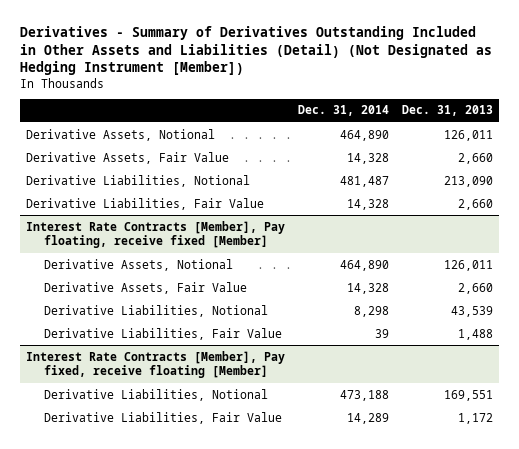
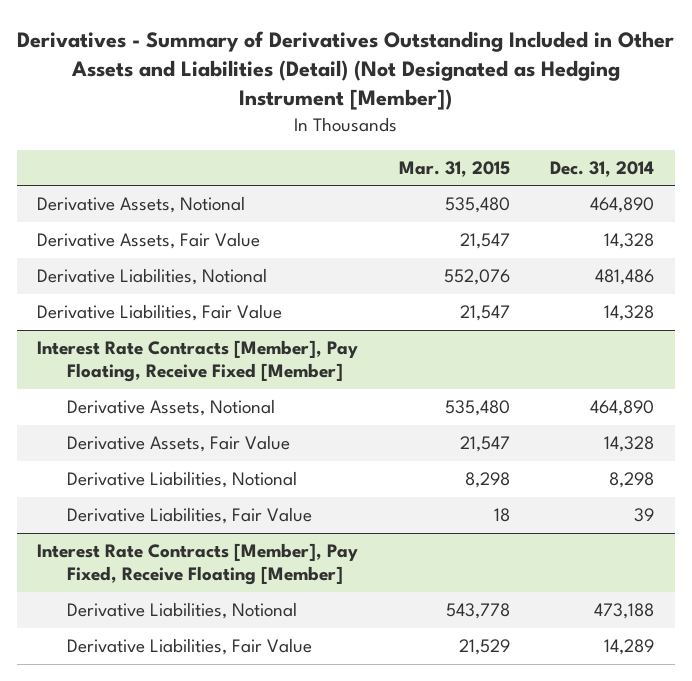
[401,105,493,117] Dec. 31, 2013 -> none
none -> [398,160,510,177] Mar. 31, 2015
[340,175,390,187] 481,487 -> [595,269,655,286] 481,486
[26,220,286,249] Interest Rate Contracts [Member], Pay floating, receive fixed [Member] -> [37,340,359,383] Interest Rate Contracts [Member], Pay Floating, Receive Fixed [Member]
[26,350,286,379] Interest Rate Contracts [Member], Pay fixed, receive floating [Member] -> [37,543,359,586] Interest Rate Contracts [Member], Pay Fixed, Receive Floating [Member]

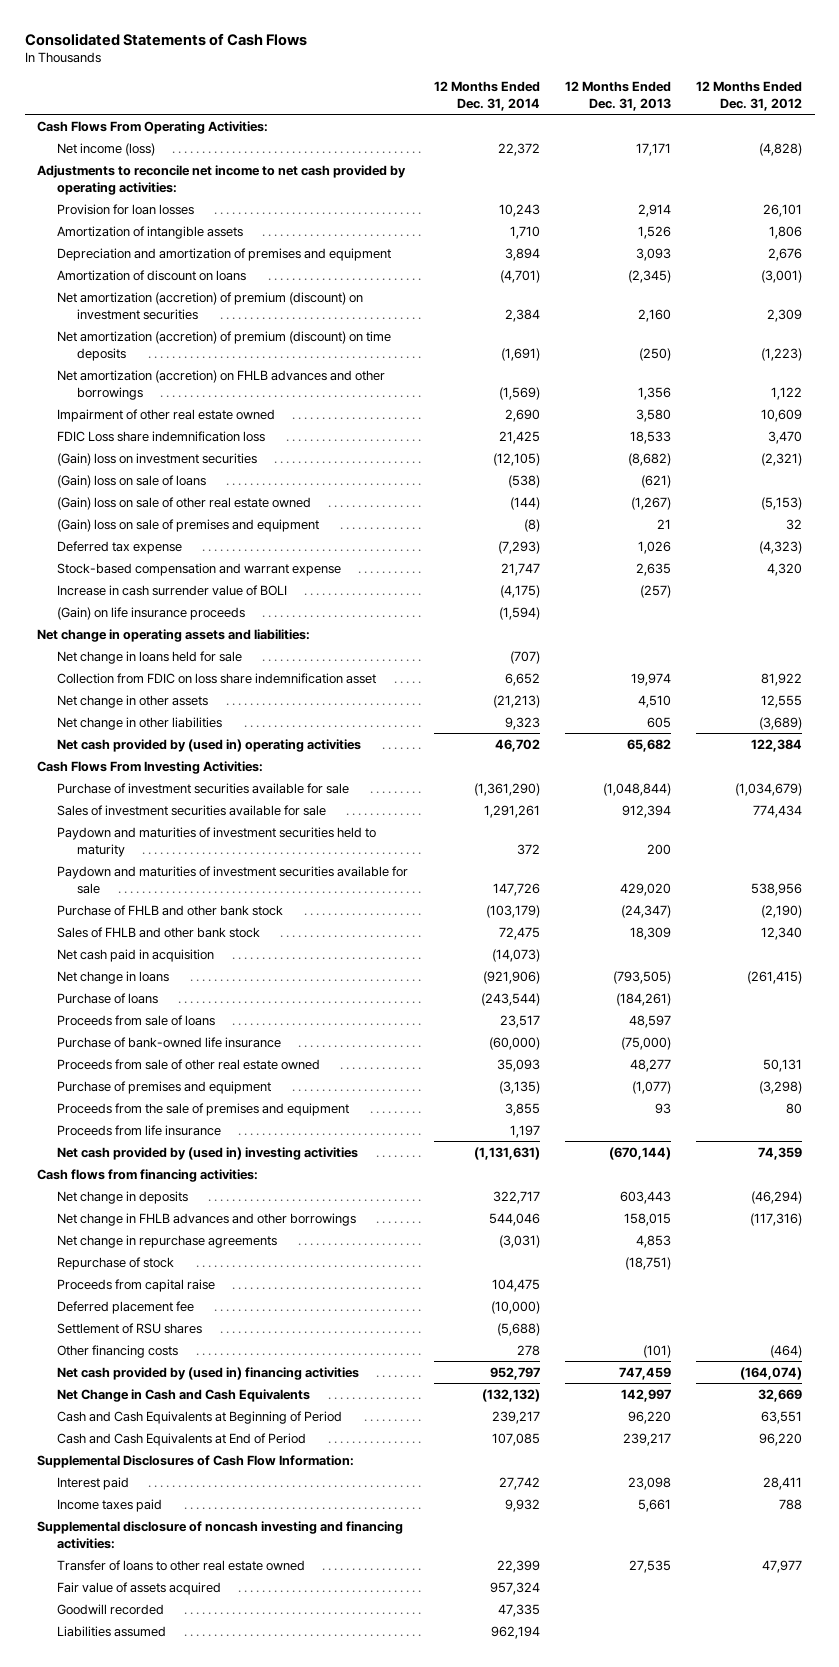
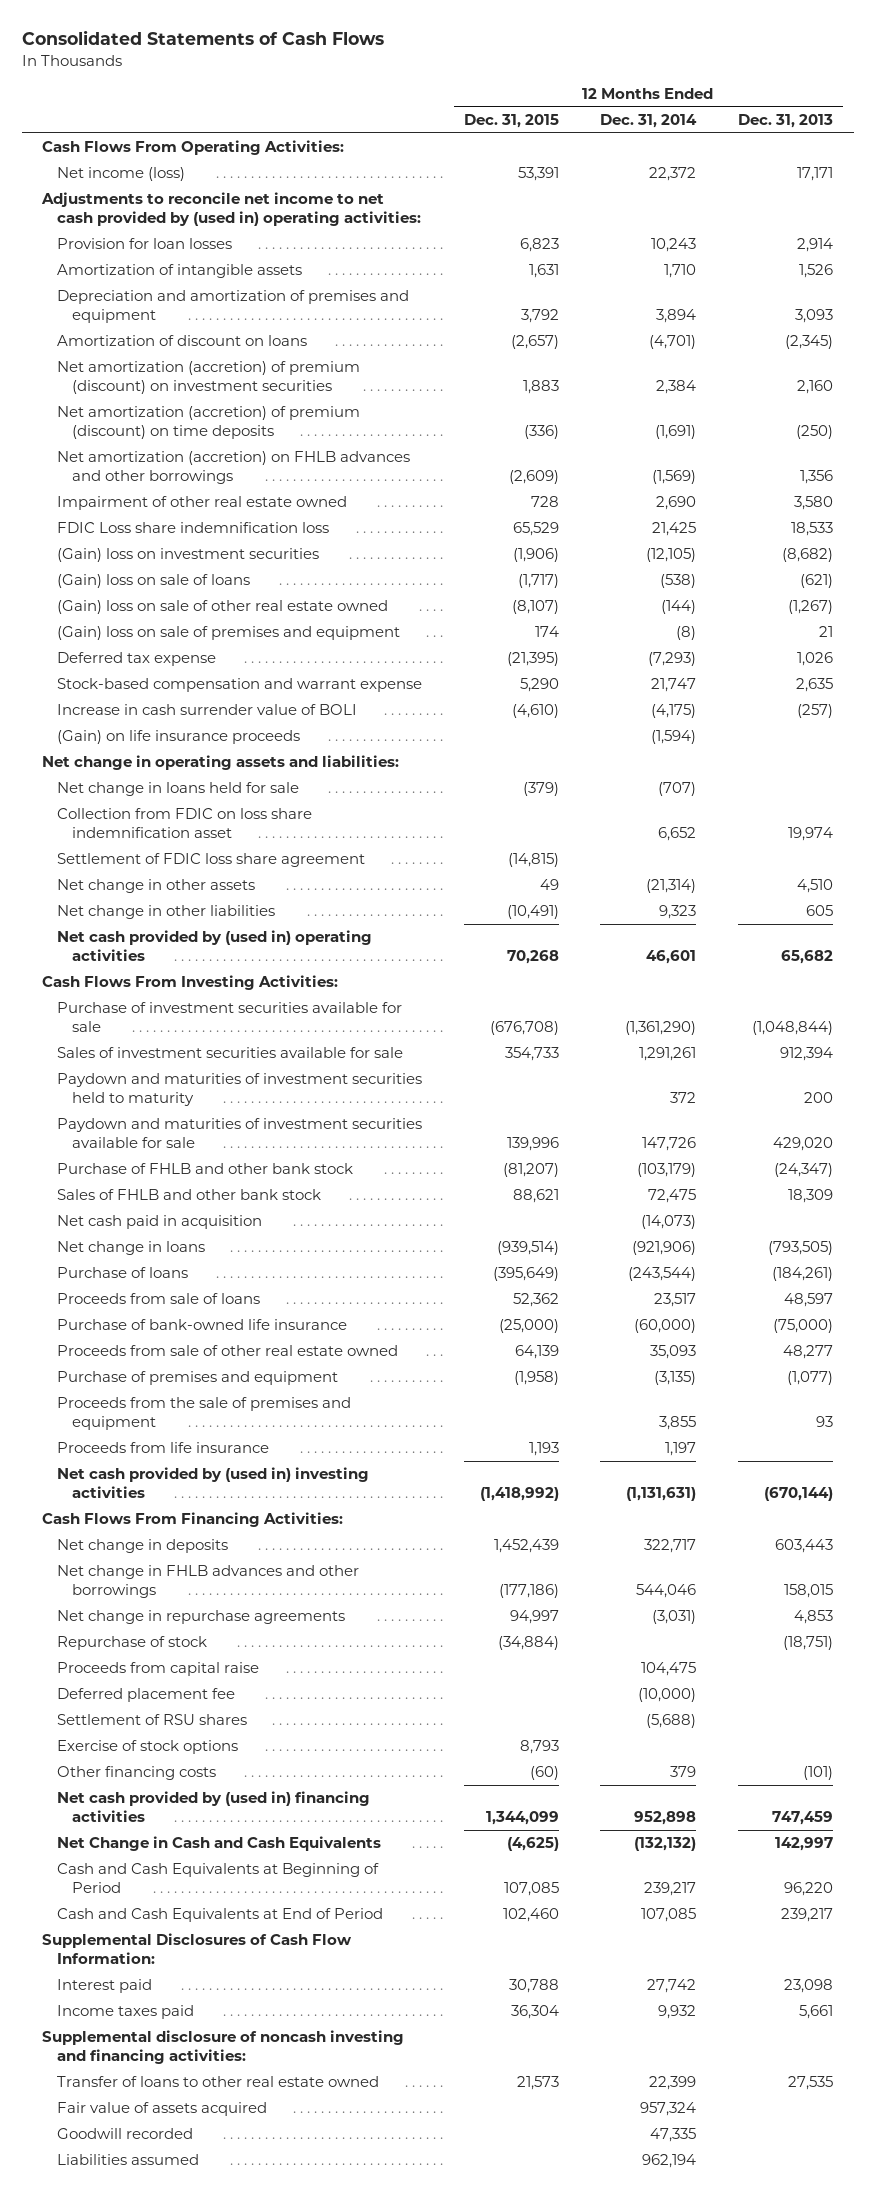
[696,81,803,111] 12 Months Ended Dec. 31, 2012 -> none
none -> [463,114,559,129] Dec. 31, 2015
[37,164,407,195] Adjustments to reconcile net income to net cash provided by operating activities: -> [41,192,422,226] Adjustments to reconcile net income to net cash provided by (used in) operating activities:
none -> [57,853,366,868] Settlement of FDIC loss share agreement
[492,694,540,708] (21,213) -> [646,879,697,894] (21,314)
[494,738,540,752] 46,702 -> [646,949,697,964] 46,601
[37,1168,259,1182] Cash flows from financing activities: -> [42,1512,344,1528] Cash Flows From Financing Activities:
none -> [57,1740,239,1755] Exercise of stock options
[516,1344,540,1356] 278 -> [670,1766,697,1778] 379
[489,1366,540,1380] 952,797 -> [634,1810,697,1825] 952,898

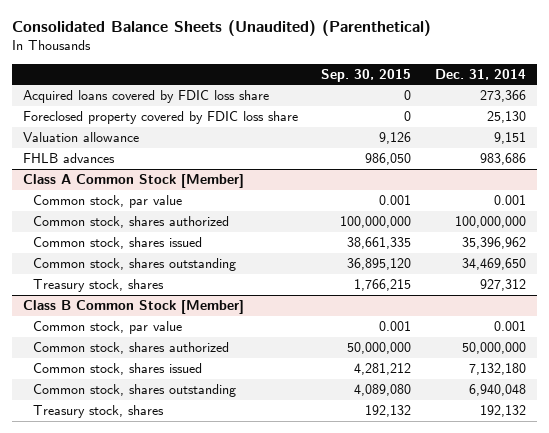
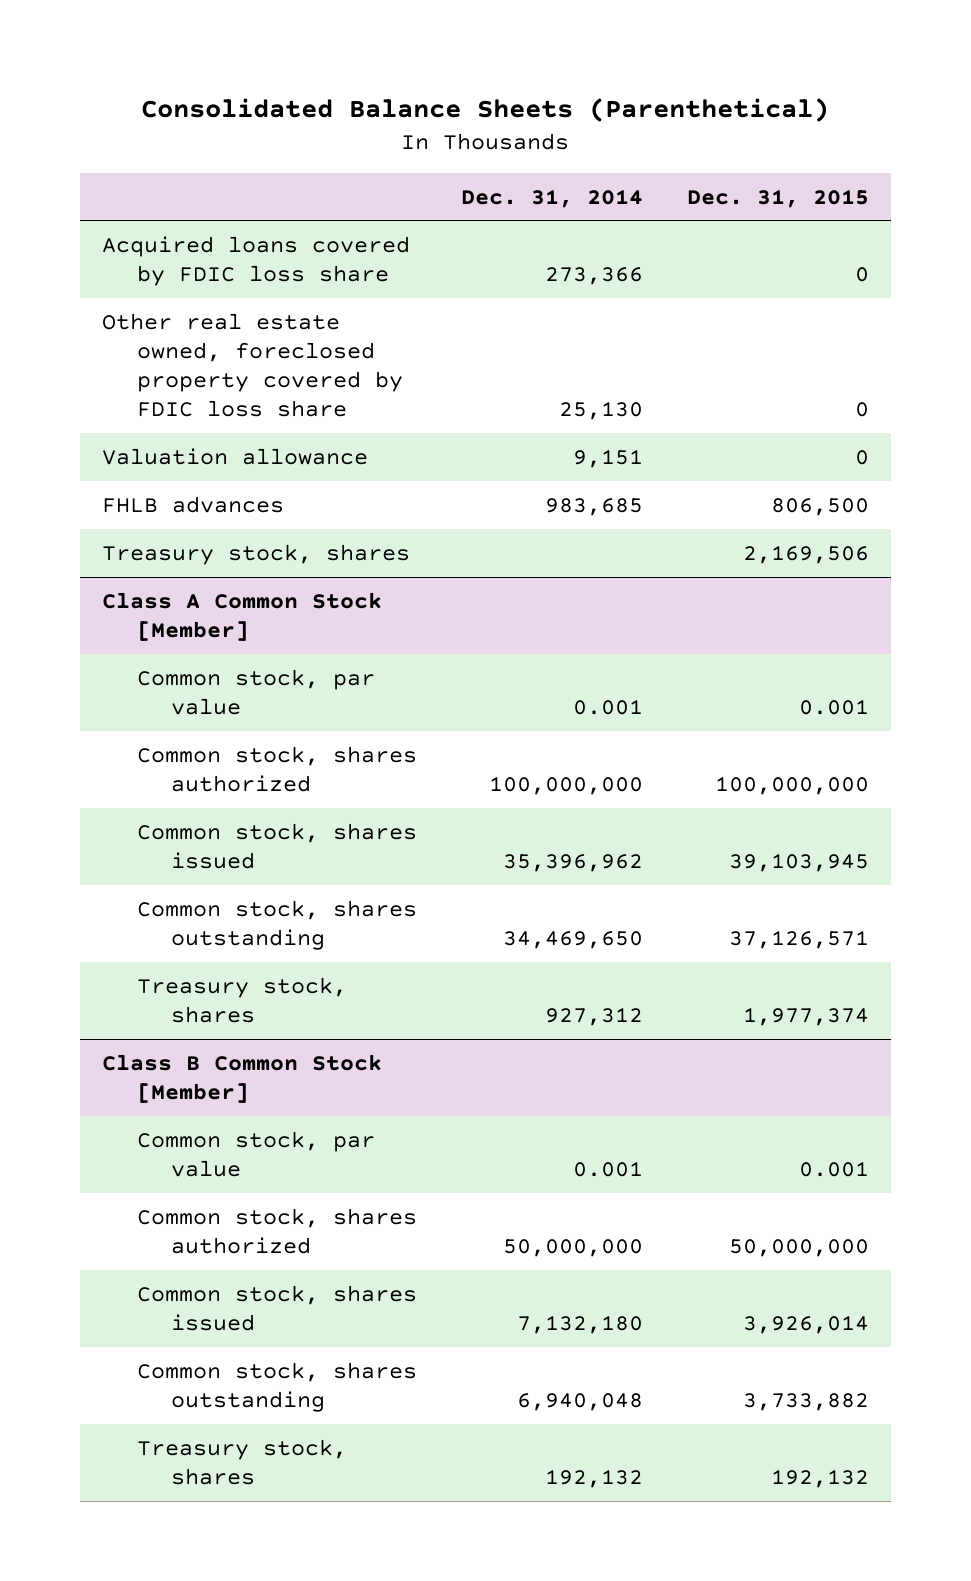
[11,20,431,37] Consolidated Balance Sheets (Unaudited) (Parenthetical) -> [141,97,830,122] Consolidated Balance Sheets (Parenthetical)
[321,68,412,82] Sep. 30, 2015 -> none
none -> [686,188,869,208] Dec. 31, 2015
[23,111,299,125] Foreclosed property covered by FDIC loss share -> [102,312,403,417] Other real estate owned, foreclosed property covered by FDIC loss share
[479,153,526,166] 983,686 -> [544,497,643,516] 983,685
none -> [102,543,411,565] Treasury stock, shares

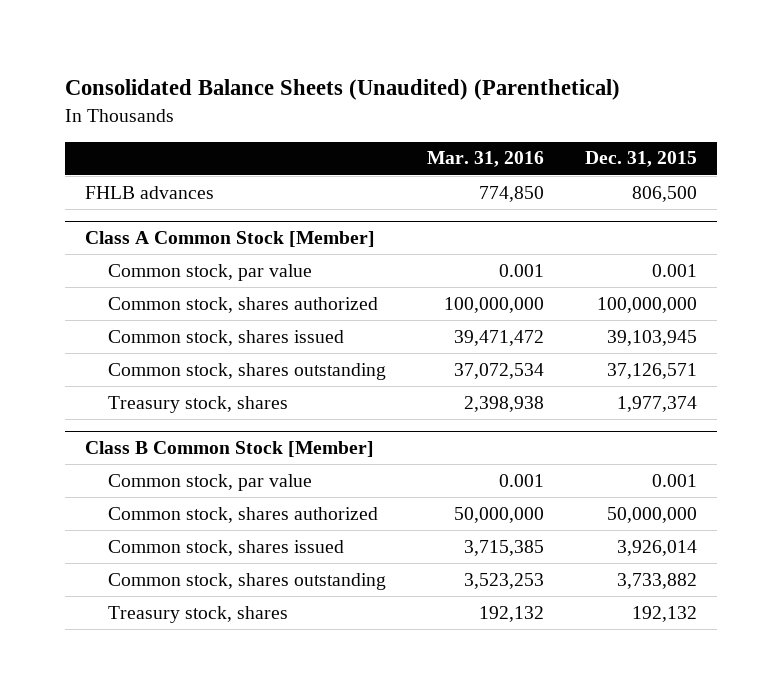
[141,97,830,122] Consolidated Balance Sheets (Parenthetical) -> [64,79,620,101] Consolidated Balance Sheets (Unaudited) (Parenthetical)
[460,188,643,208] Dec. 31, 2014 -> none
none -> [426,151,544,168] Mar. 31, 2016
[102,235,411,286] Acquired loans covered by FDIC loss share -> none
[102,312,403,417] Other real estate owned, foreclosed property covered by FDIC loss share -> none
[102,447,369,465] Valuation allowance -> none
[102,543,411,565] Treasury stock, shares -> none

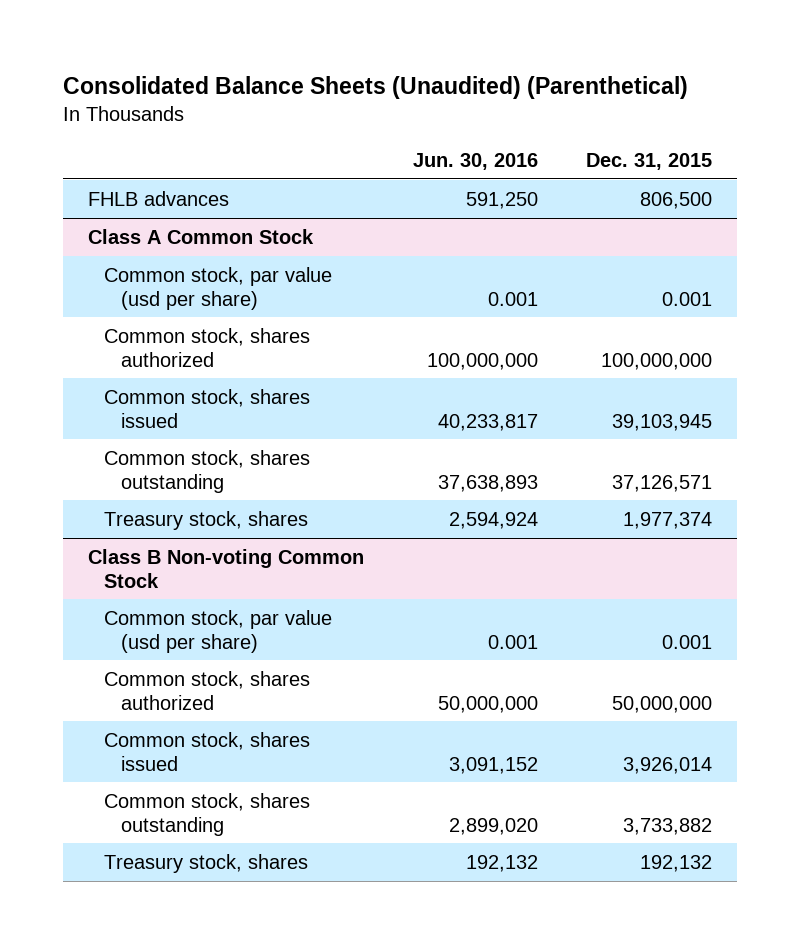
[426,151,544,168] Mar. 31, 2016 -> none
none -> [412,153,538,171] Jun. 30, 2016
[85,231,376,248] Class A Common Stock [Member] -> [87,228,314,244] Class A Common Stock
[107,263,312,281] Common stock, par value -> [104,266,333,310] Common stock, par value (usd per share)
[85,441,375,458] Class B Common Stock [Member] -> [87,548,364,588] Class B Non-voting Common Stock
[107,473,312,491] Common stock, par value -> [104,609,333,653] Common stock, par value (usd per share)

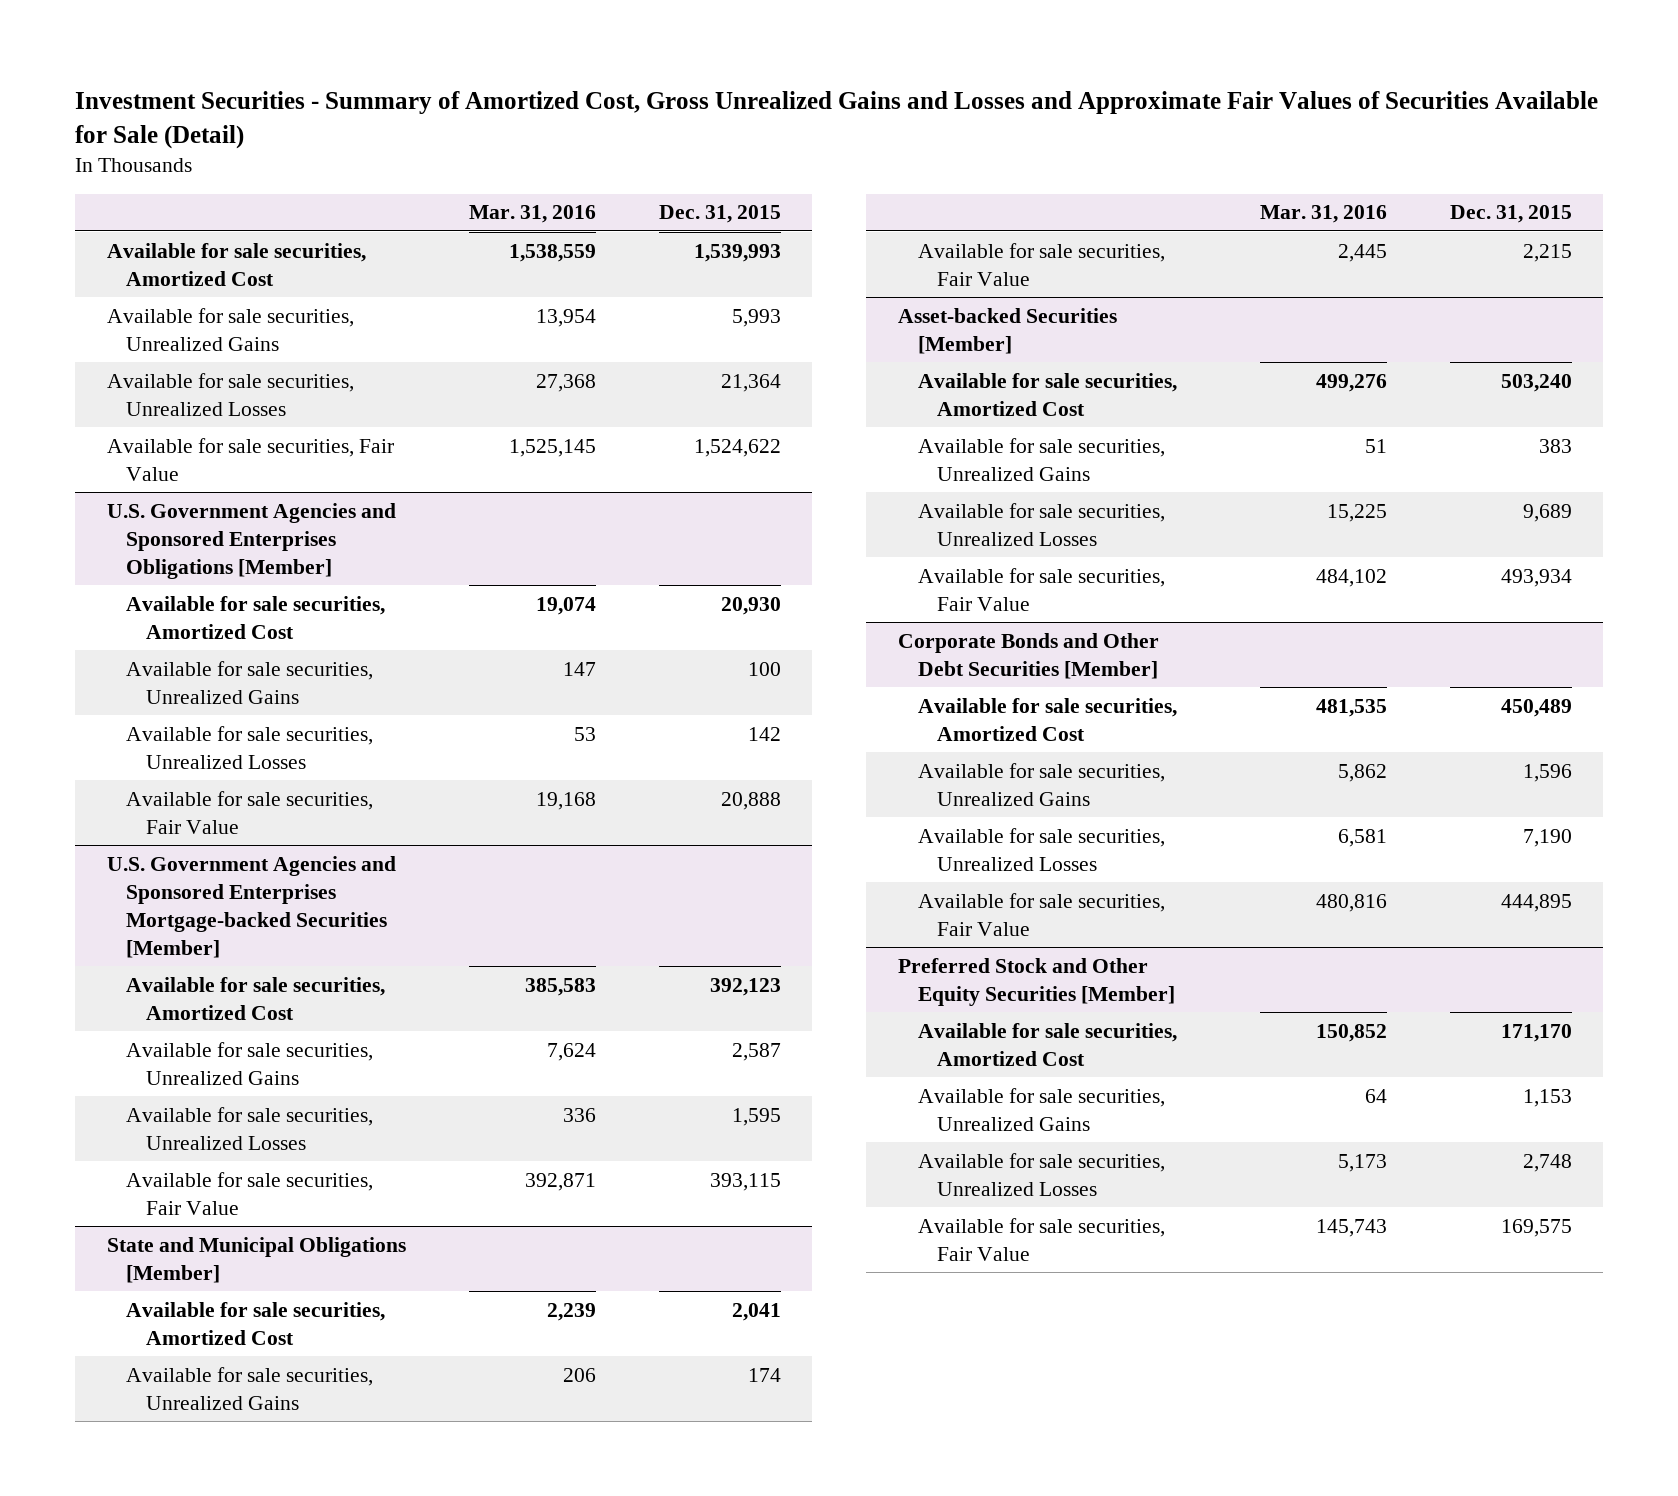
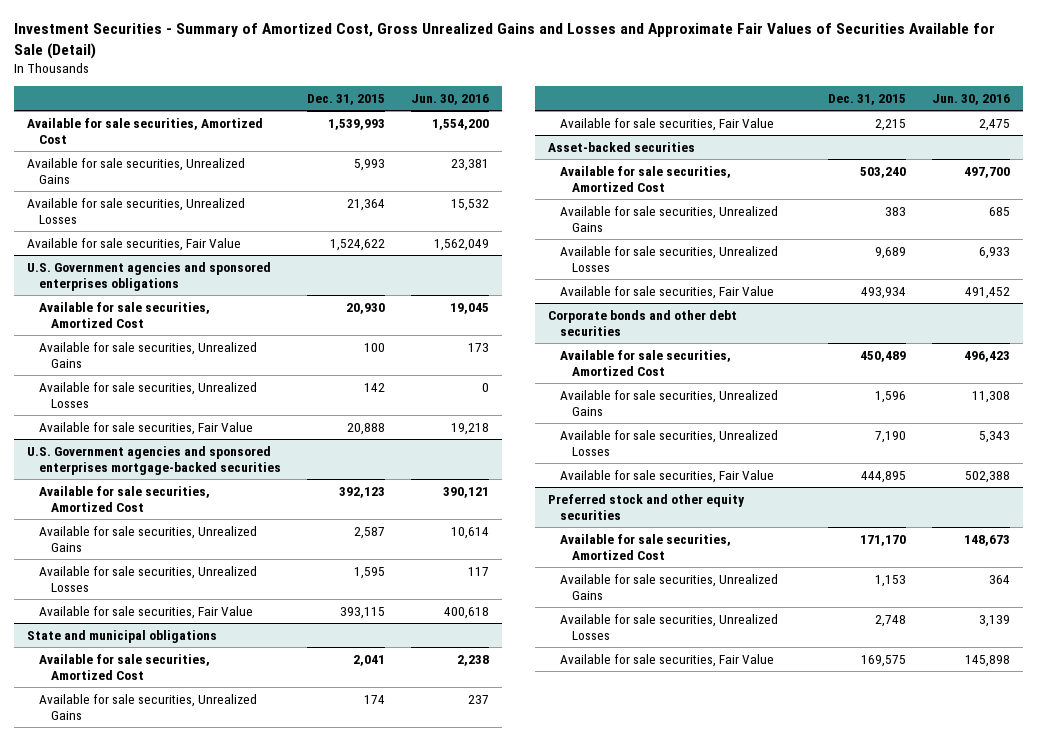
[468,205,596,224] Mar. 31, 2016 -> none
none -> [410,93,489,105] Jun. 30, 2016
[106,502,396,579] U.S. Government Agencies and Sponsored Enterprises Obligations [Member] -> [26,261,271,291] U.S. Government agencies and sponsored enterprises obligations
[106,855,396,958] U.S. Government Agencies and Sponsored Enterprises Mortgage-backed Securities [Member] -> [26,445,281,475] U.S. Government agencies and sponsored enterprises mortgage-backed securities
[106,1236,406,1283] State and Municipal Obligations [Member] -> [26,629,217,643] State and municipal obligations
[897,307,1117,354] Asset-backed Securities [Member] -> [548,141,696,152] Asset-backed securities
[897,632,1159,679] Corporate Bonds and Other Debt Securities [Member] -> [548,309,738,336] Corporate bonds and other debt securities
[897,957,1175,1006] Preferred Stock and Other Equity Securities [Member] -> [548,493,746,520] Preferred stock and other equity securities

